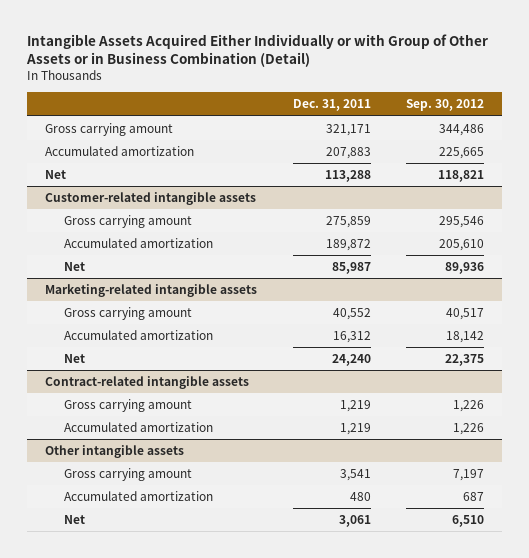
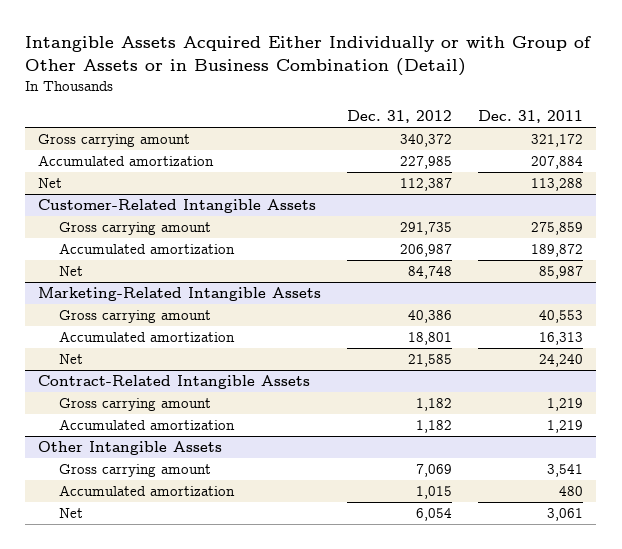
[406,99,485,112] Sep. 30, 2012 -> none
none -> [347,110,453,124] Dec. 31, 2012
[325,123,371,136] 321,171 -> [531,133,584,147] 321,172
[325,146,371,159] 207,883 -> [531,155,584,169] 207,884
[44,191,256,205] Customer-related intangible assets -> [38,198,317,213] Customer-Related Intangible Assets
[44,283,257,297] Marketing-related intangible assets -> [38,286,322,301] Marketing-Related Intangible Assets
[332,307,371,320] 40,552 -> [539,309,584,323] 40,553
[332,330,371,343] 16,312 -> [539,331,584,345] 16,313
[44,375,249,389] Contract-related intangible assets -> [38,374,311,389] Contract-Related Intangible Assets
[44,444,184,458] Other intangible assets -> [38,440,223,455] Other Intangible Assets

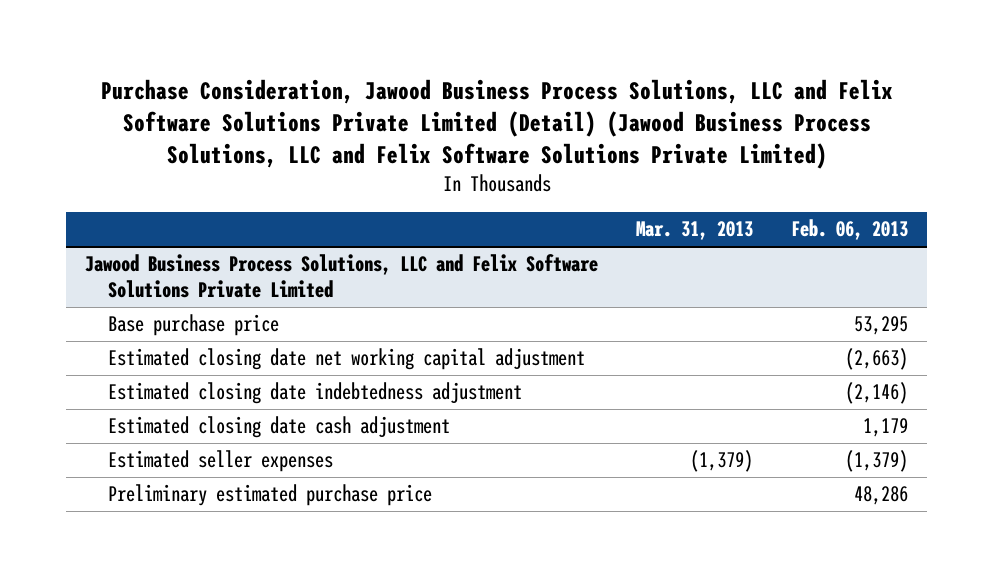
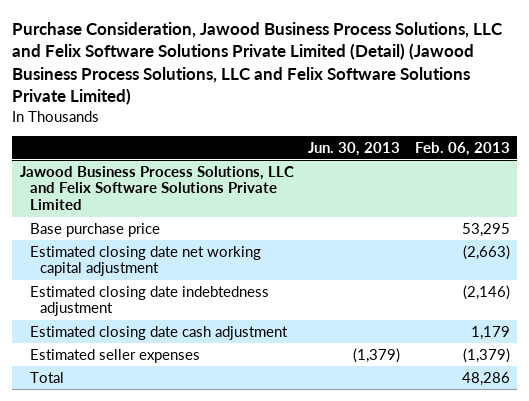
[636,221,754,241] Mar. 31, 2013 -> none
none -> [308,141,401,156] Jun. 30, 2013
[107,484,432,507] Preliminary estimated purchase price -> [29,371,64,383] Total

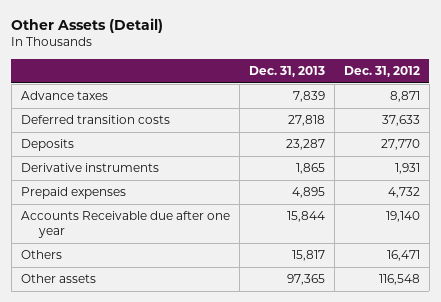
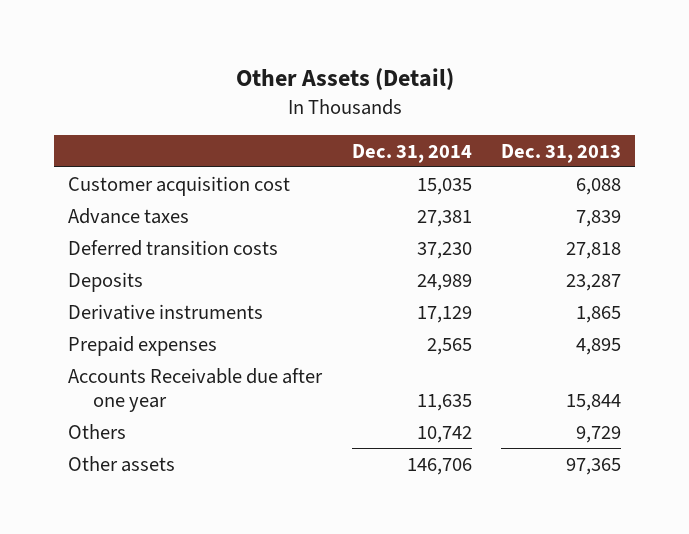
[343,65,420,77] Dec. 31, 2012 -> none
none -> [351,143,472,163] Dec. 31, 2014
none -> [68,175,291,196] Customer acquisition cost
[291,250,325,262] 15,817 -> [575,425,621,443] 9,729

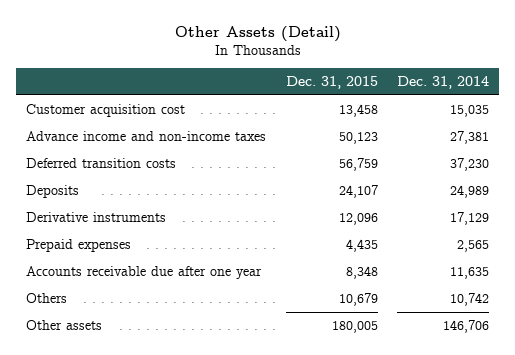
[500,143,621,163] Dec. 31, 2013 -> none
none -> [285,75,378,89] Dec. 31, 2015
[68,207,190,224] Advance taxes -> [26,130,267,141] Advance income and non-income taxes
[68,367,324,412] Accounts Receivable due after one year -> [26,265,263,279] Accounts receivable due after one year

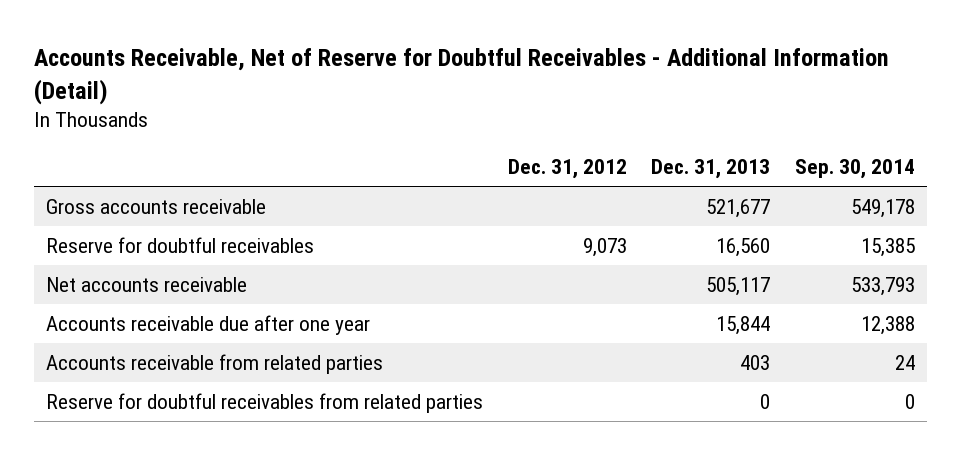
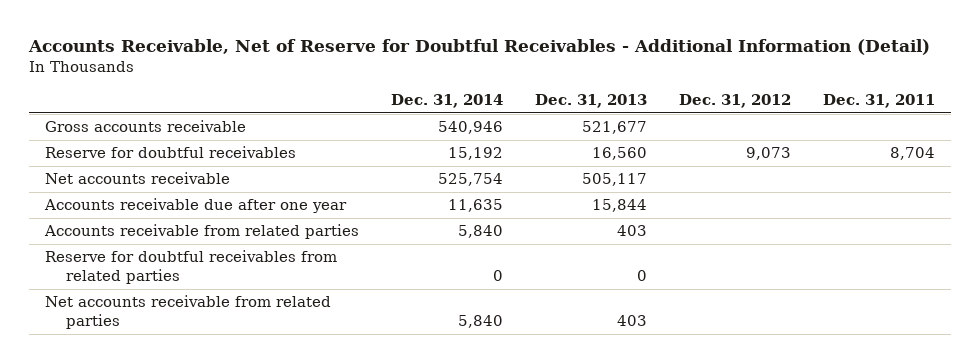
[794,159,915,180] Sep. 30, 2014 -> none
none -> [390,94,503,109] Dec. 31, 2014
none -> [822,94,935,109] Dec. 31, 2011
none -> [44,295,331,329] Net accounts receivable from related parties

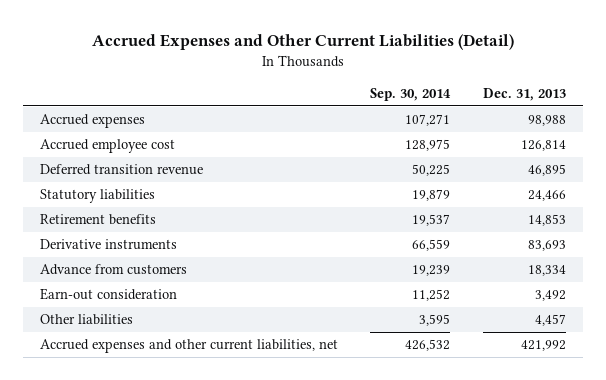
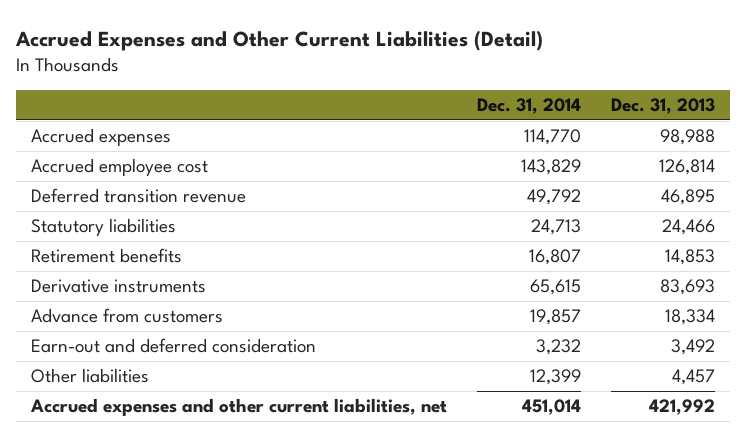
[370,87,452,101] Sep. 30, 2014 -> none
none -> [477,98,582,115] Dec. 31, 2014
[39,288,177,301] Earn-out consideration -> [31,338,317,354] Earn-out and deferred consideration

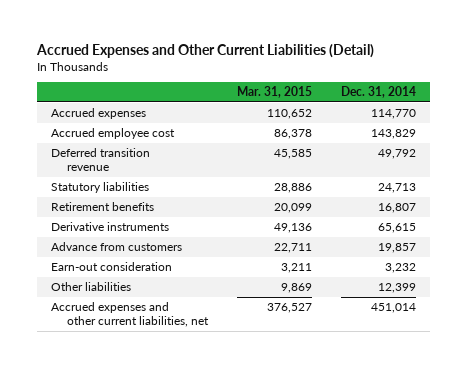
[611,98,716,115] Dec. 31, 2013 -> none
none -> [237,86,313,99] Mar. 31, 2015
[31,338,317,354] Earn-out and deferred consideration -> [51,261,173,271] Earn-out consideration

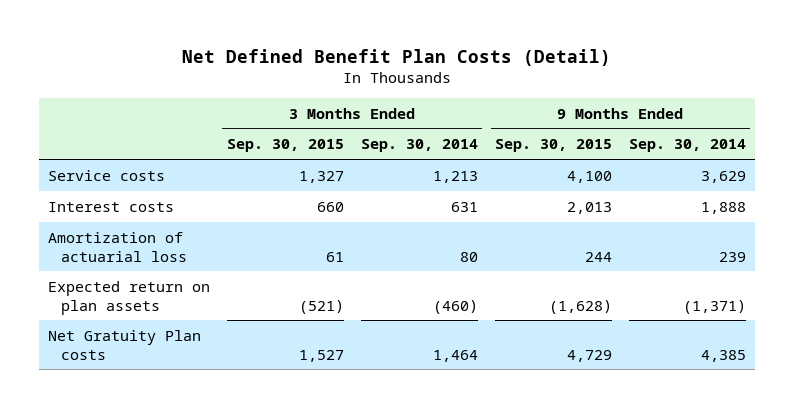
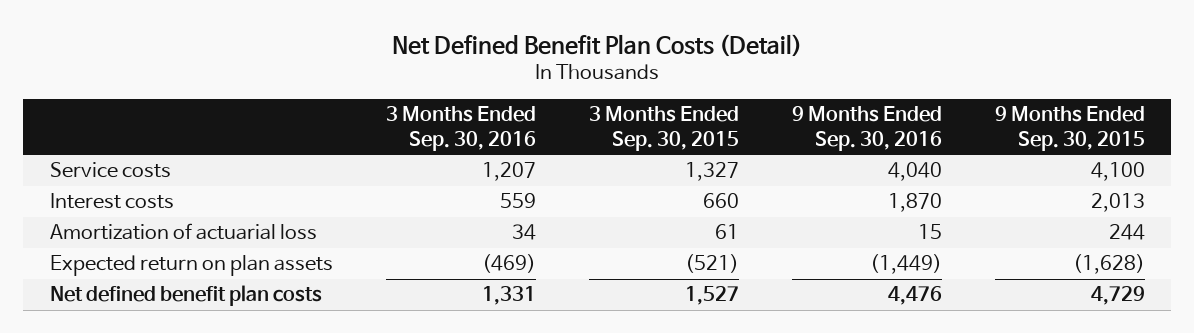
[360,139,478,153] Sep. 30, 2014 -> none
[628,139,746,153] Sep. 30, 2014 -> none
none -> [385,106,536,151] 3 Months Ended Sep. 30, 2016
none -> [791,106,942,151] 9 Months Ended Sep. 30, 2016
[47,329,201,360] Net Gratuity Plan costs -> [49,285,322,307] Net defined benefit plan costs

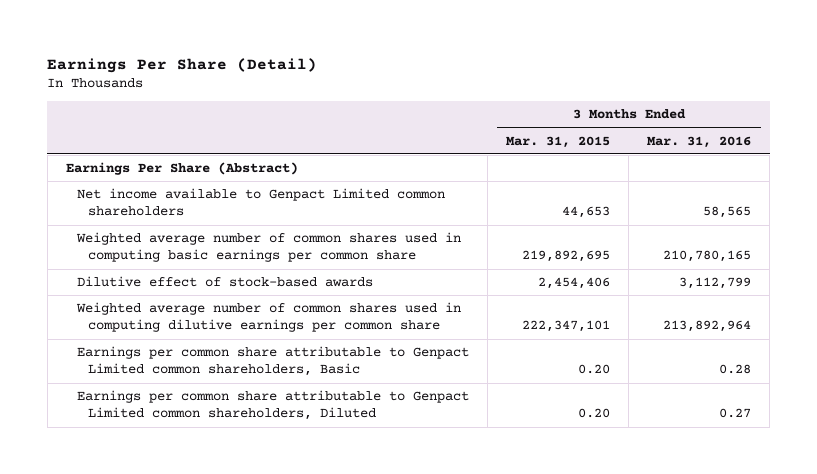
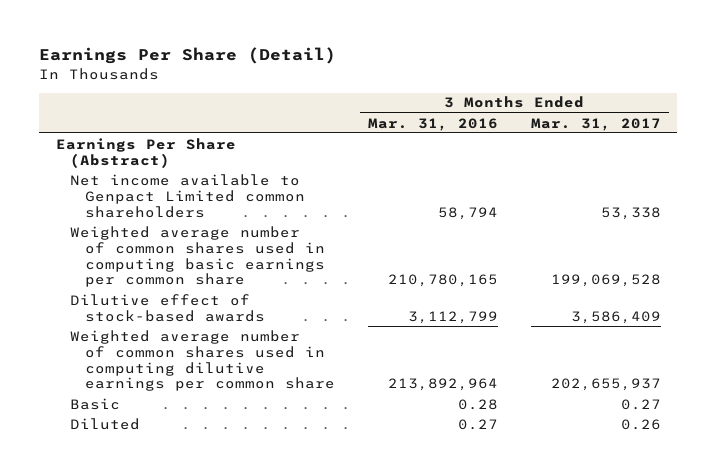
[506,135,611,148] Mar. 31, 2015 -> none
none -> [530,117,661,131] Mar. 31, 2017
[703,206,752,219] 58,565 -> [437,206,498,220] 58,794
[76,346,469,377] Earnings per common share attributable to Genpact Limited common shareholders, Basic -> [70,397,121,410] Basic
[76,390,469,421] Earnings per common share attributable to Genpact Limited common shareholders, Diluted -> [70,417,141,430] Diluted

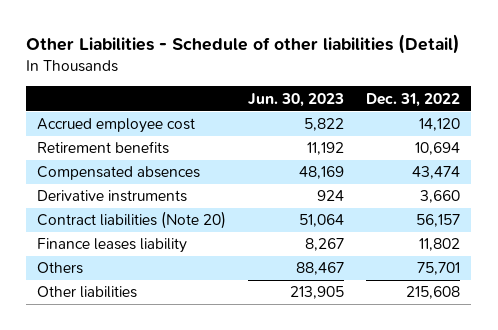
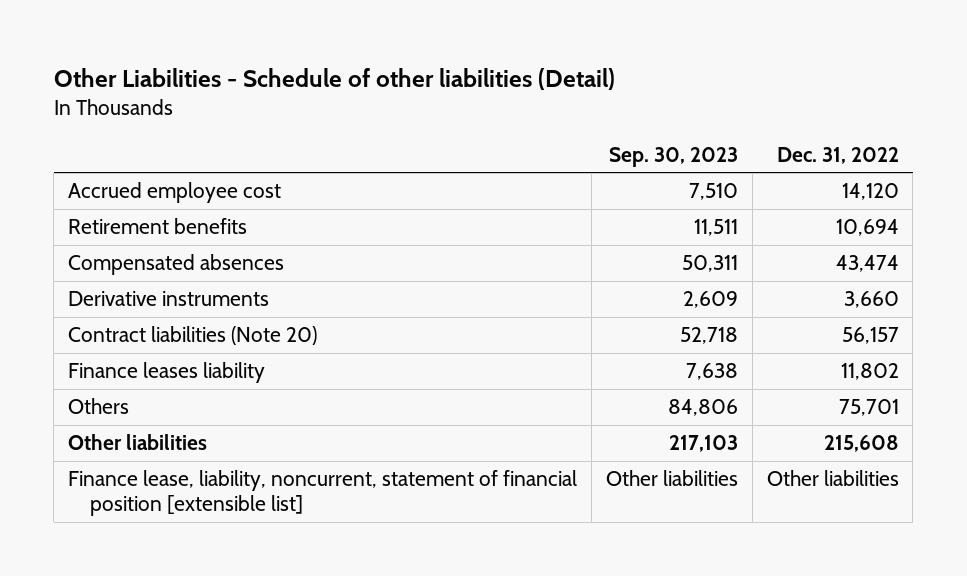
[248,92,345,107] Jun. 30, 2023 -> none
none -> [608,146,738,167] Sep. 30, 2023
none -> [67,470,577,517] Finance lease, liability, noncurrent, statement of financial position [extensible list]

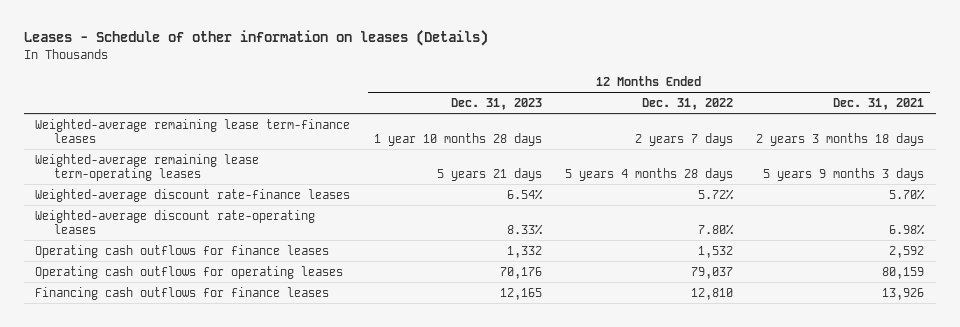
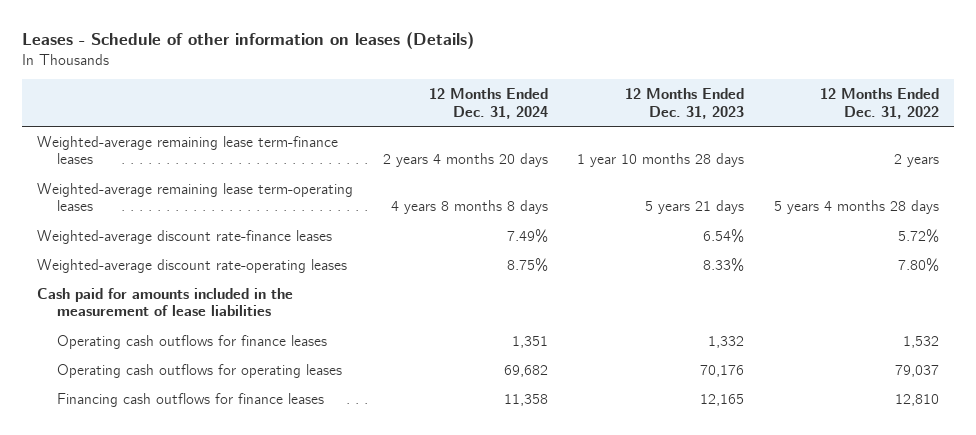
[833,97,925,110] Dec. 31, 2021 -> none
none -> [428,87,548,119] 12 Months Ended Dec. 31, 2024
[634,133,733,147] 2 years 7 days -> [893,154,939,168] 2 years
none -> [37,287,294,317] Cash paid for amounts included in the measurement of lease liabilities

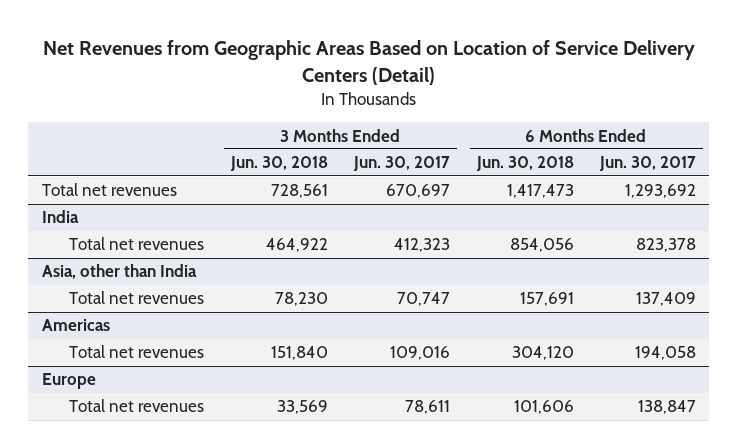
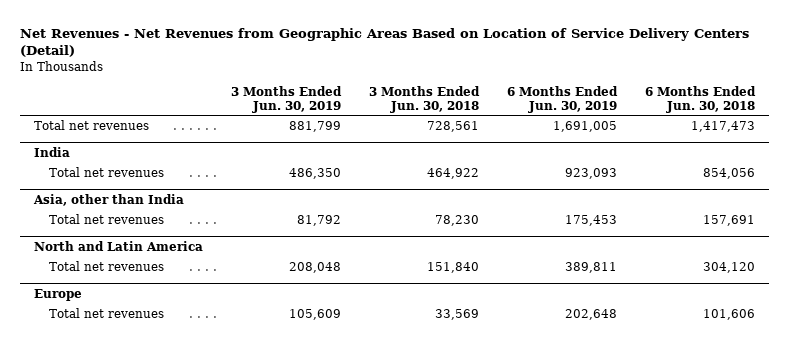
[42,40,695,85] Net Revenues from Geographic Areas Based on Location of Service Delivery Centers (Detail) -> [20,27,750,58] Net Revenues - Net Revenues from Geographic Areas Based on Location of Service Delivery Centers (Detail)
[353,156,451,172] Jun. 30, 2017 -> none
[599,156,697,172] Jun. 30, 2017 -> none
none -> [231,85,343,113] 3 Months Ended Jun. 30, 2019
none -> [507,85,619,113] 6 Months Ended Jun. 30, 2019
[41,319,110,332] Americas -> [34,240,204,251] North and Latin America

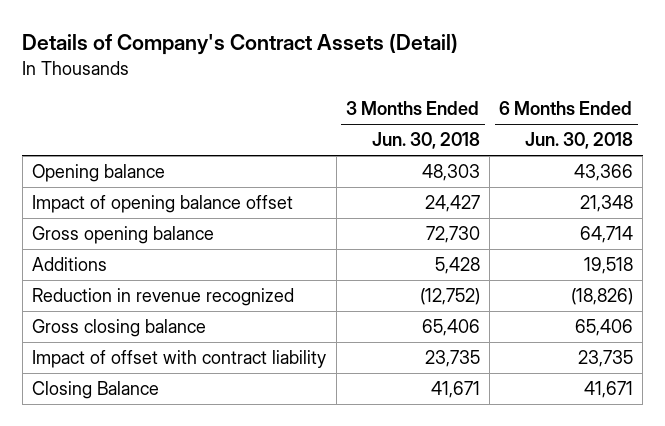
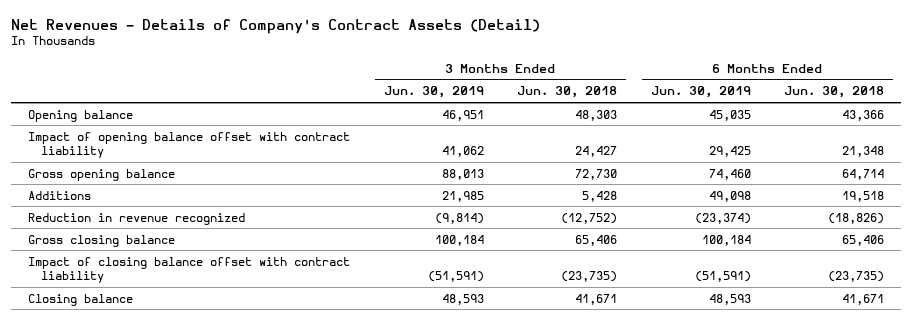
[22,33,459,56] Details of Company's Contract Assets (Detail) -> [11,18,541,34] Net Revenues - Details of Company's Contract Assets (Detail)
none -> [383,86,484,99] Jun. 30, 2019
none -> [650,86,751,99] Jun. 30, 2019
[32,195,294,214] Impact of opening balance offset -> [28,131,351,159] Impact of opening balance offset with contract liability
[32,350,327,369] Impact of offset with contract liability -> [28,256,351,284] Impact of closing balance offset with contract liability
[424,350,480,368] 23,735 -> [561,271,618,283] (23,735)
[577,350,633,368] 23,735 -> [828,271,885,283] (23,735)
[32,381,160,400] Closing Balance -> [28,293,134,306] Closing balance

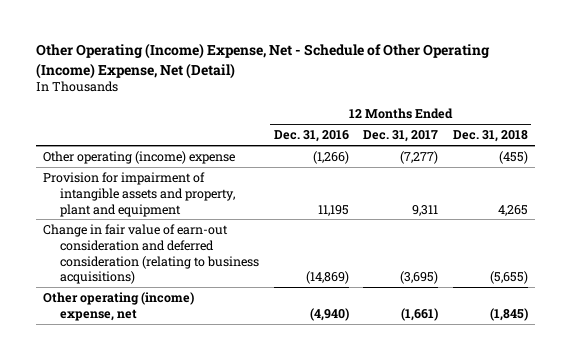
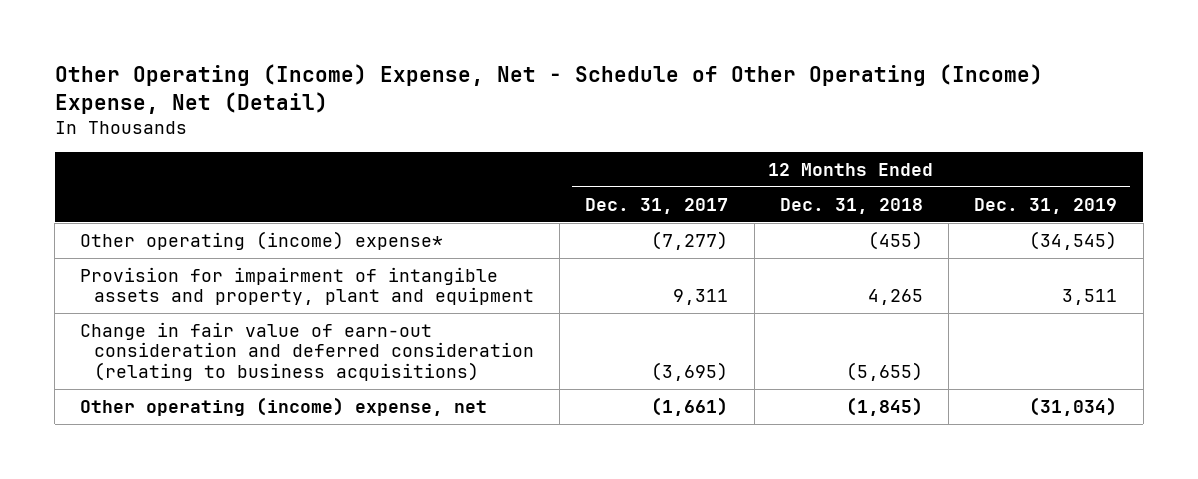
[273,130,349,143] Dec. 31, 2016 -> none
none -> [974,197,1118,214] Dec. 31, 2019
[43,150,236,164] Other operating (income) expense -> [80,230,444,250] Other operating (income) expense*

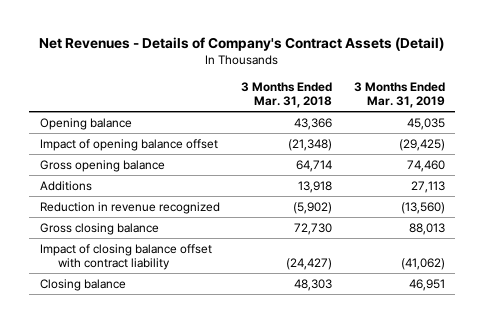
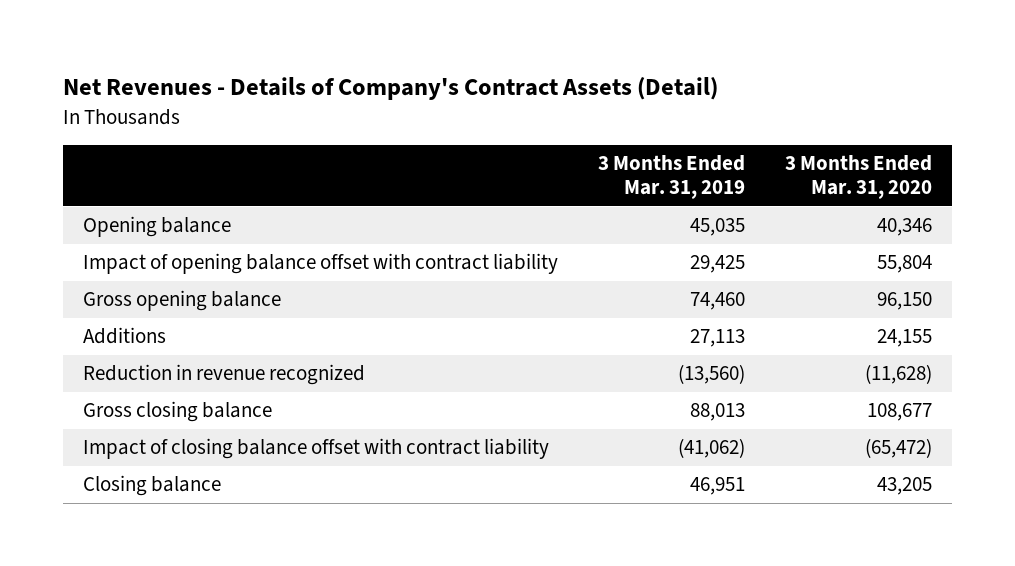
[241,82,333,109] 3 Months Ended Mar. 31, 2018 -> none
none -> [784,155,932,200] 3 Months Ended Mar. 31, 2020
[40,138,219,151] Impact of opening balance offset -> [82,253,558,275] Impact of opening balance offset with contract liability
[398,138,445,151] (29,425) -> [689,255,745,274] 29,425

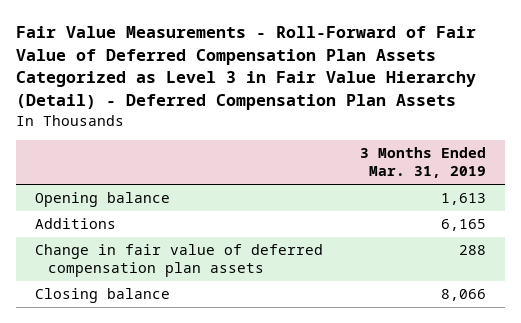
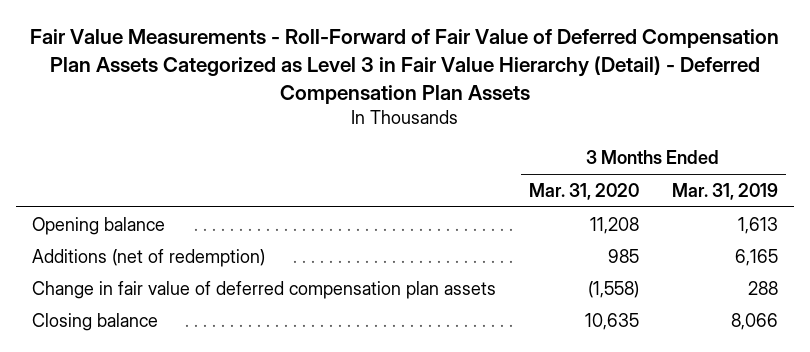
none -> [528,182,639,200] Mar. 31, 2020
[34,218,116,230] Additions -> [32,248,266,267] Additions (net of redemption)

